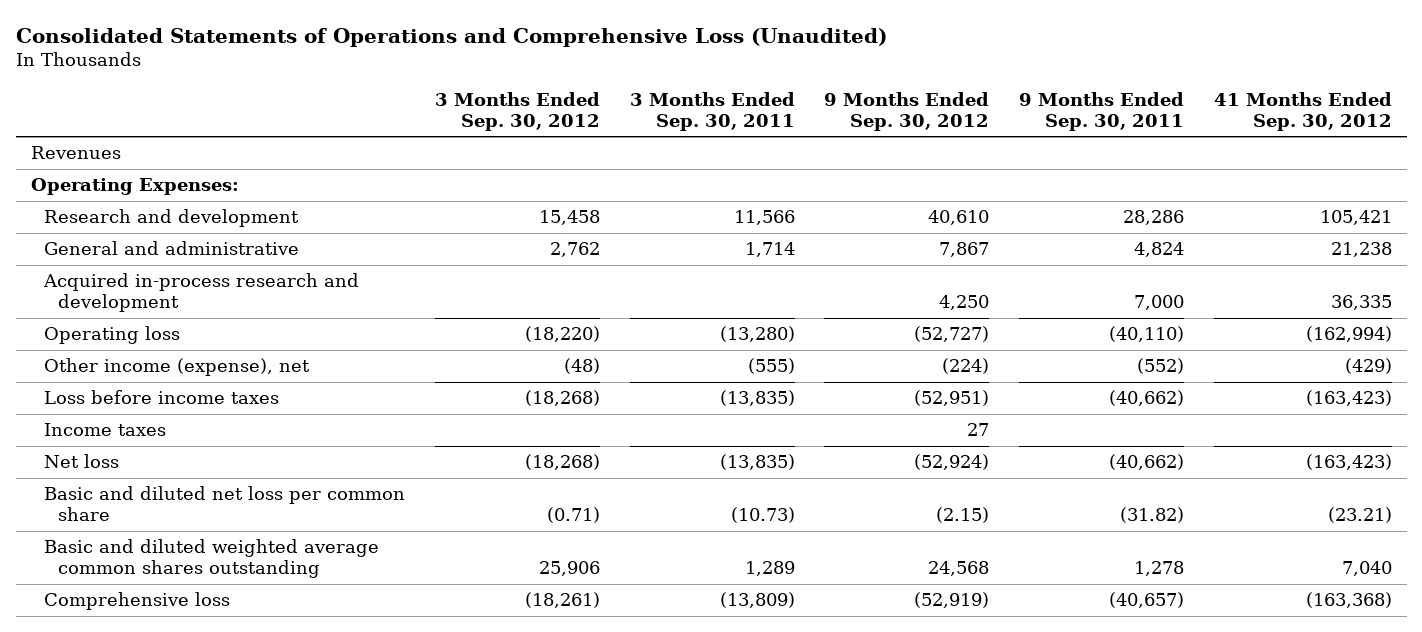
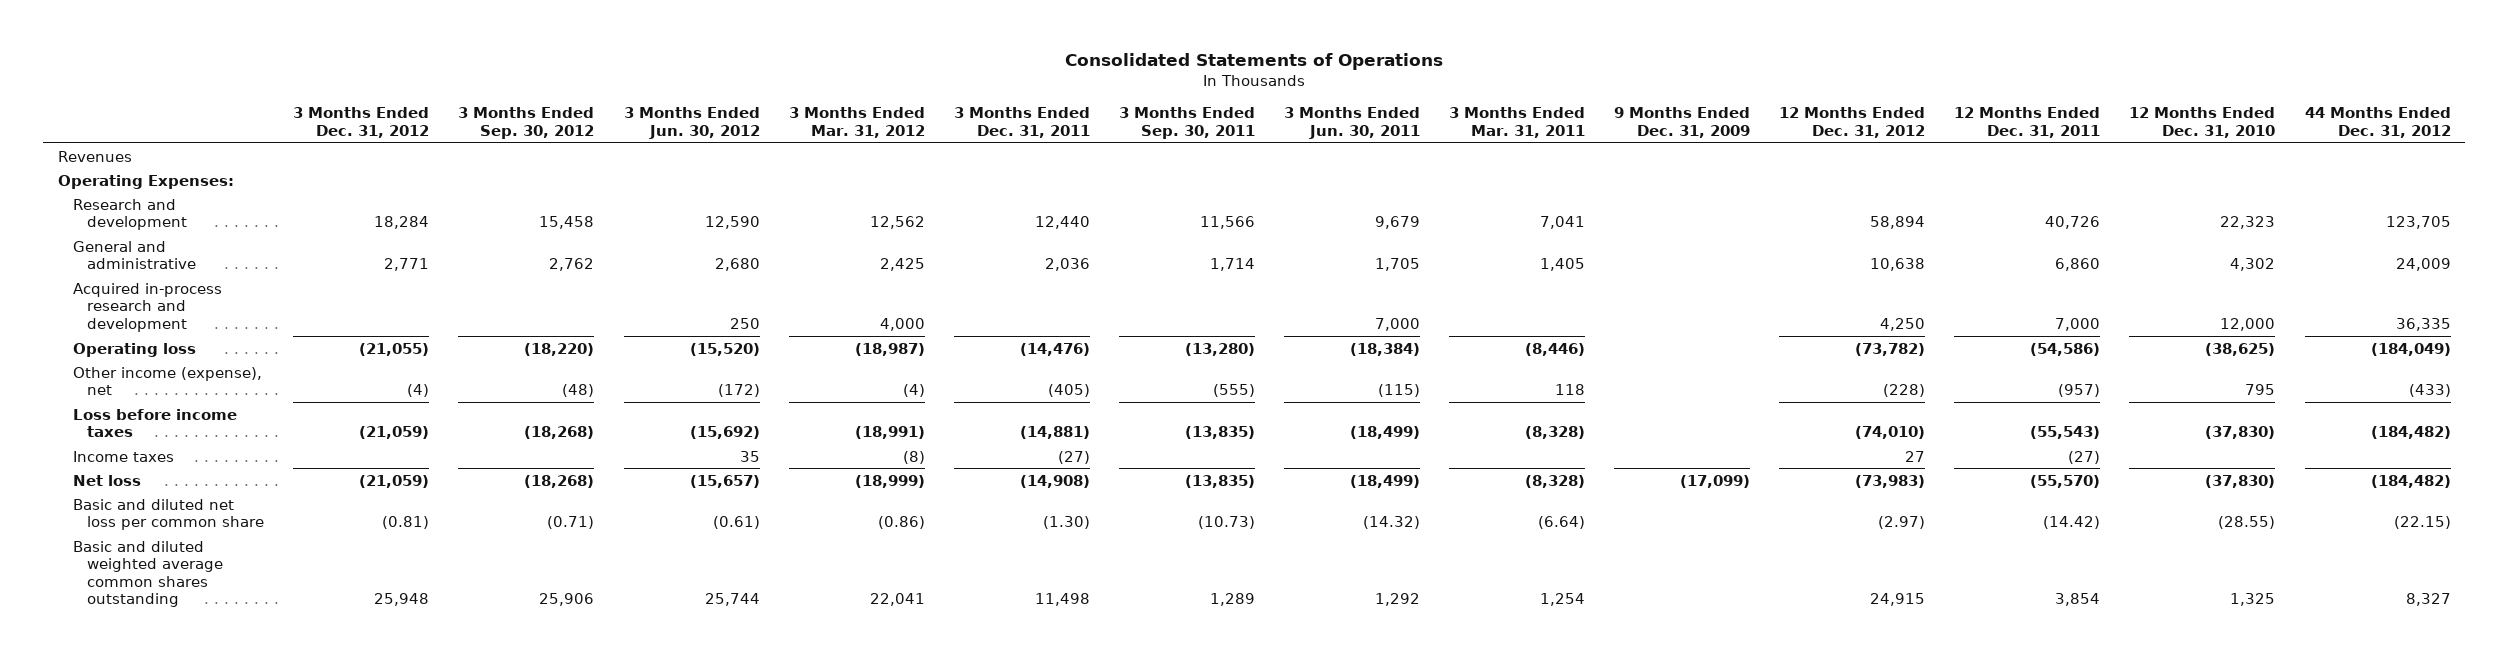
[15,27,887,47] Consolidated Statements of Operations and Comprehensive Loss (Unaudited) -> [1065,53,1444,71] Consolidated Statements of Operations
[824,91,990,131] 9 Months Ended Sep. 30, 2012 -> none
[1018,91,1184,131] 9 Months Ended Sep. 30, 2011 -> none
[1213,91,1392,131] 41 Months Ended Sep. 30, 2012 -> none
none -> [293,107,430,139] 3 Months Ended Dec. 31, 2012
none -> [623,107,760,140] 3 Months Ended Jun. 30, 2012
none -> [788,107,925,139] 3 Months Ended Mar. 31, 2012
none -> [953,107,1090,139] 3 Months Ended Dec. 31, 2011
none -> [1283,107,1420,140] 3 Months Ended Jun. 30, 2011
none -> [1449,107,1586,139] 3 Months Ended Mar. 31, 2011
none -> [1614,107,1751,139] 9 Months Ended Dec. 31, 2009
none -> [1779,107,1926,139] 12 Months Ended Dec. 31, 2012
none -> [1954,107,2101,139] 12 Months Ended Dec. 31, 2011
none -> [2129,107,2276,139] 12 Months Ended Dec. 31, 2010
none -> [2304,107,2451,139] 44 Months Ended Dec. 31, 2012
[44,592,231,611] Comprehensive loss -> none

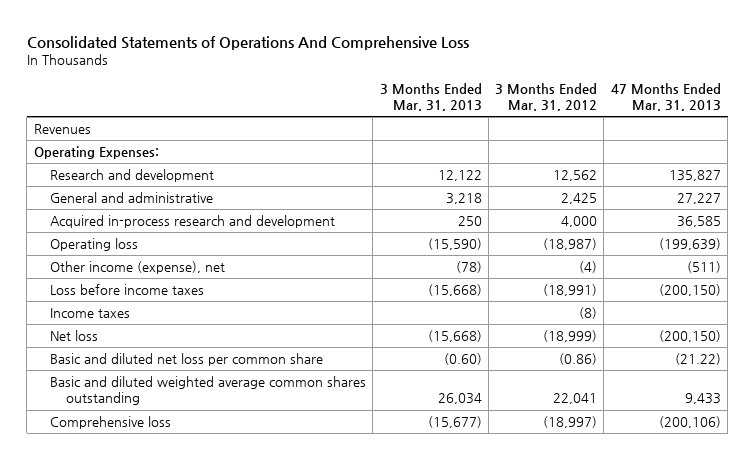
[1065,53,1444,71] Consolidated Statements of Operations -> [26,35,469,50] Consolidated Statements of Operations And Comprehensive Loss
[293,107,430,139] 3 Months Ended Dec. 31, 2012 -> none
[458,107,595,140] 3 Months Ended Sep. 30, 2012 -> none
[623,107,760,140] 3 Months Ended Jun. 30, 2012 -> none
[953,107,1090,139] 3 Months Ended Dec. 31, 2011 -> none
[1118,107,1255,140] 3 Months Ended Sep. 30, 2011 -> none
[1283,107,1420,140] 3 Months Ended Jun. 30, 2011 -> none
[1449,107,1586,139] 3 Months Ended Mar. 31, 2011 -> none
[1614,107,1751,139] 9 Months Ended Dec. 31, 2009 -> none
[1779,107,1926,139] 12 Months Ended Dec. 31, 2012 -> none
[1954,107,2101,139] 12 Months Ended Dec. 31, 2011 -> none
[2129,107,2276,139] 12 Months Ended Dec. 31, 2010 -> none
[2304,107,2451,139] 44 Months Ended Dec. 31, 2012 -> none
none -> [379,82,482,111] 3 Months Ended Mar. 31, 2013
none -> [610,82,721,111] 47 Months Ended Mar. 31, 2013
none -> [49,416,171,430] Comprehensive loss

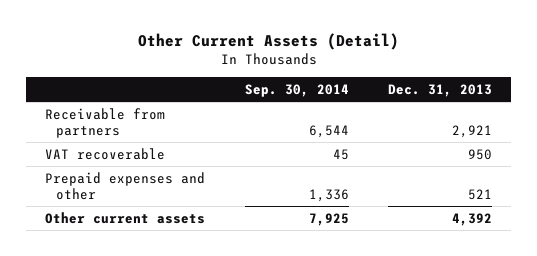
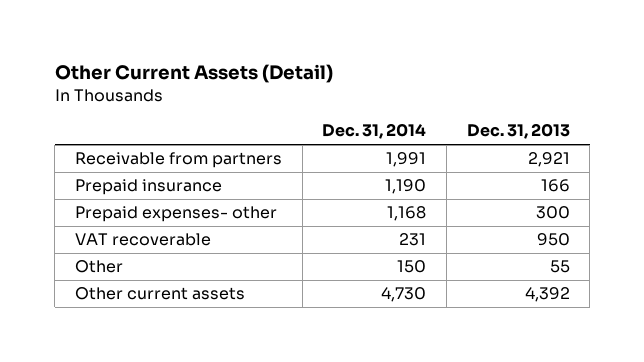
[244,83,349,97] Sep. 30, 2014 -> none
none -> [322,123,427,140] Dec. 31, 2014
none -> [74,179,222,196] Prepaid insurance
none -> [74,206,277,223] Prepaid expenses- other
[45,171,206,200] Prepaid expenses and other -> none
none -> [74,260,123,274] Other

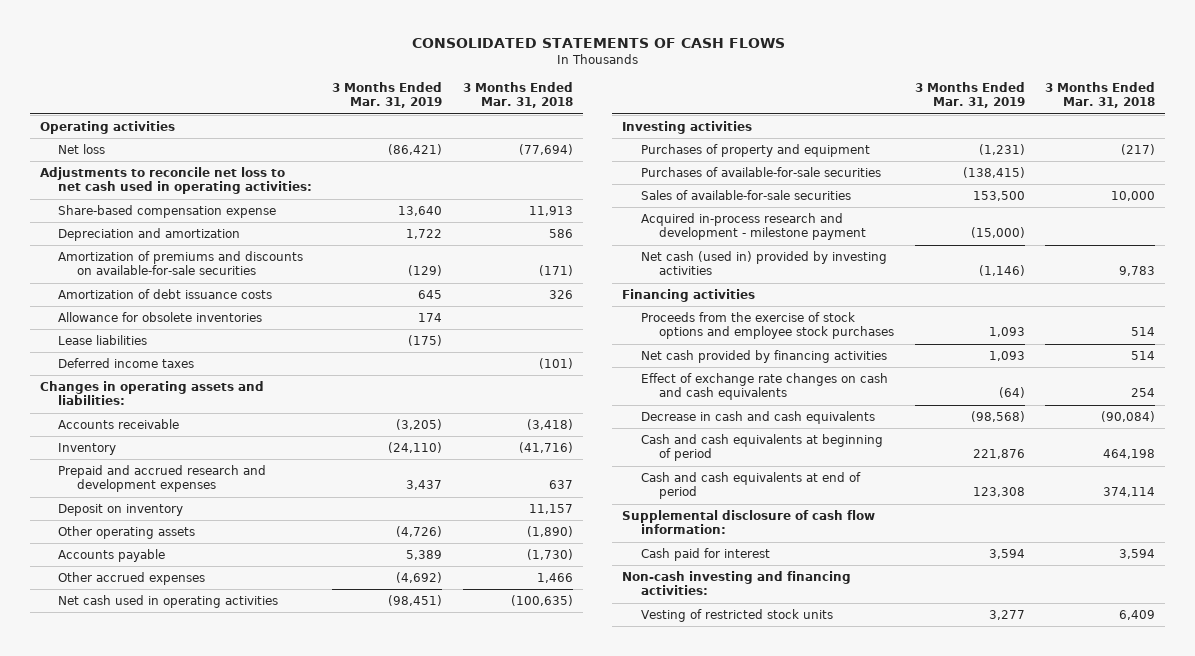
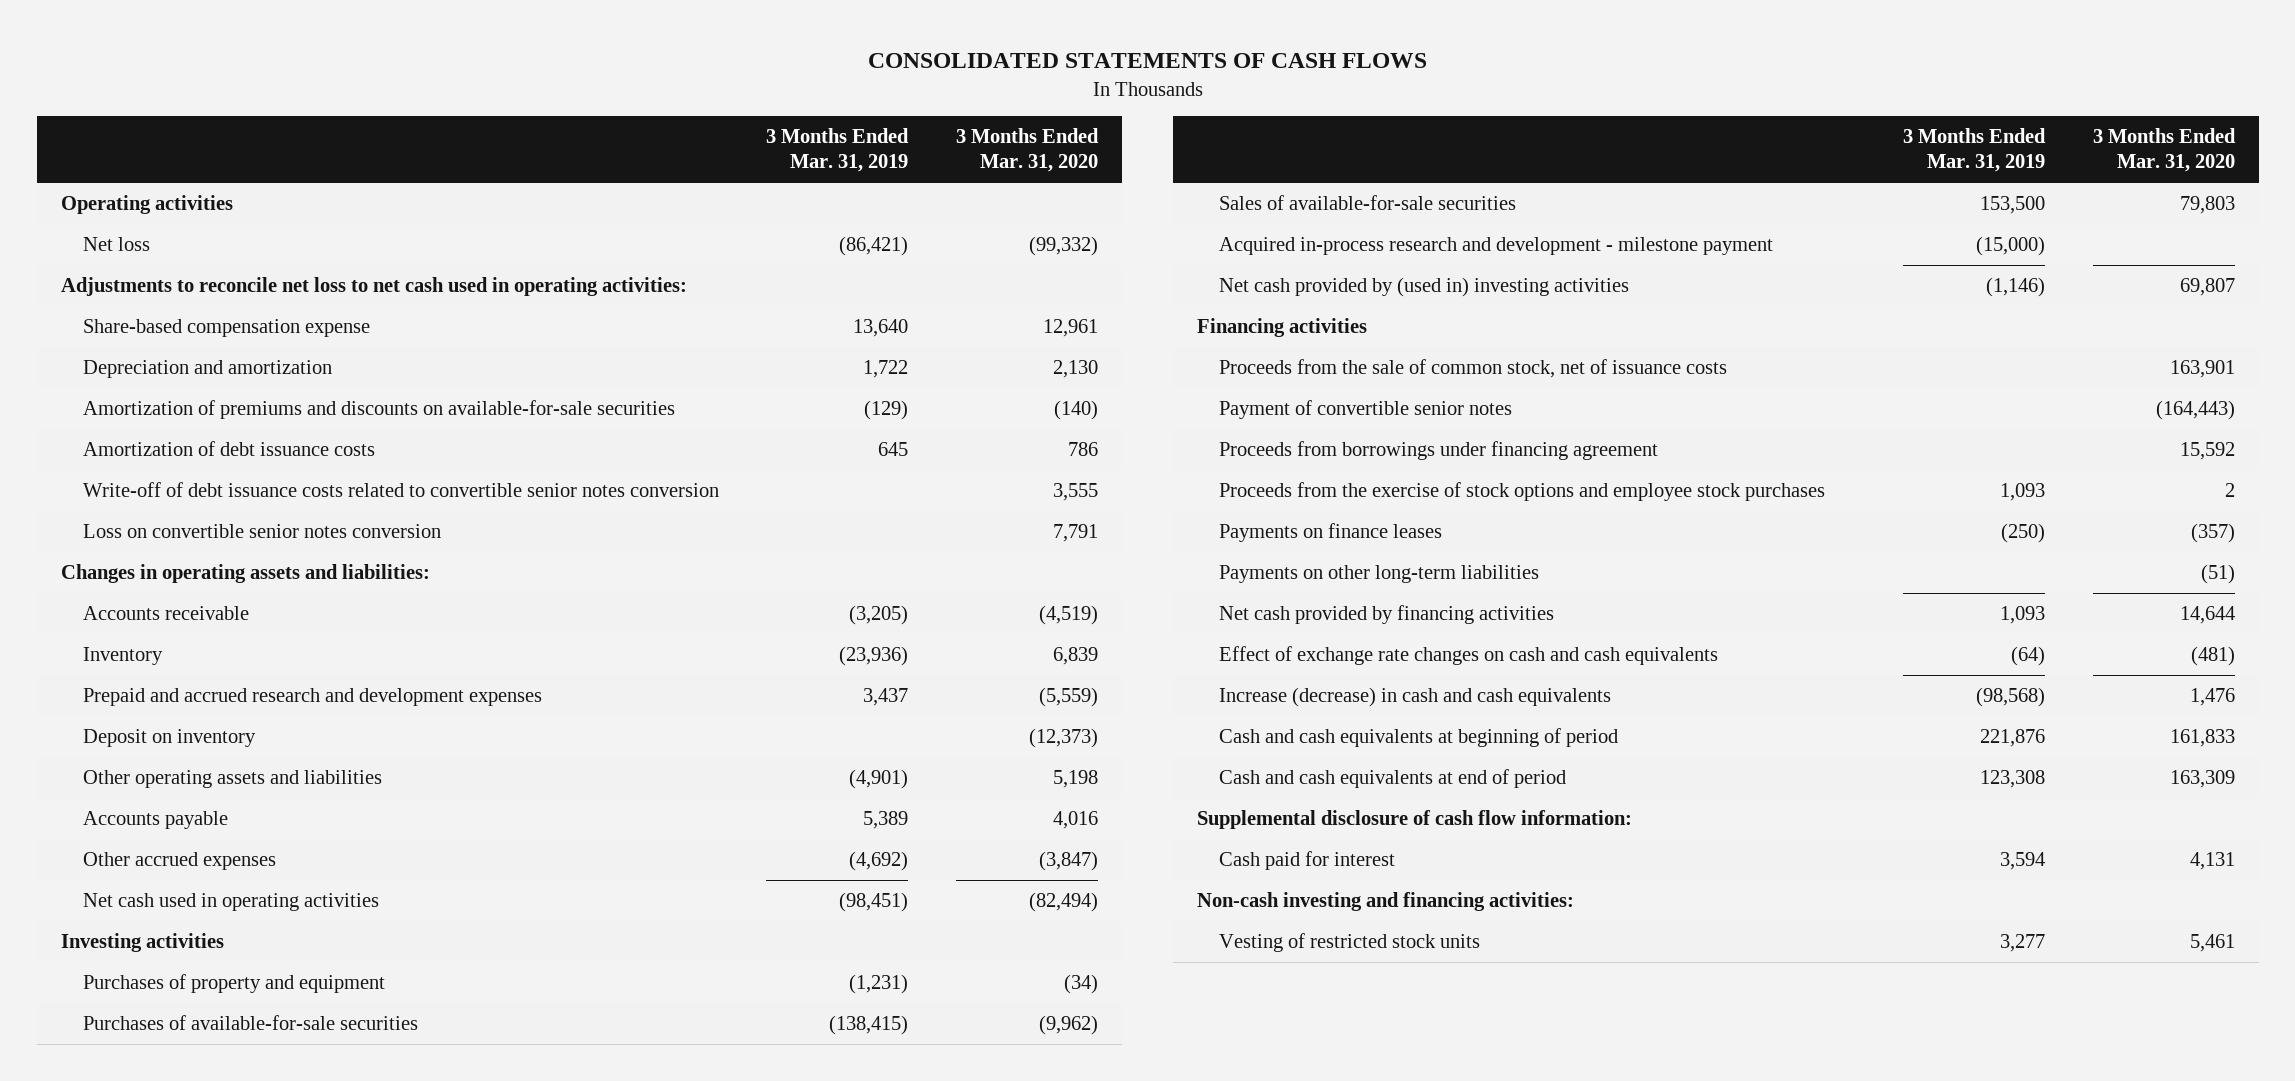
[462,81,573,109] 3 Months Ended Mar. 31, 2018 -> none
none -> [956,128,1100,173] 3 Months Ended Mar. 31, 2020
[58,311,263,322] Allowance for obsolete inventories -> none
[58,334,148,345] Lease liabilities -> none
[58,357,195,368] Deferred income taxes -> none
none -> [82,482,719,498] Write-off of debt issuance costs related to convertible senior notes conversion
none -> [82,524,441,539] Loss on convertible senior notes conversion
[388,441,443,453] (24,110) -> [839,646,909,667] (23,936)
[58,525,196,539] Other operating assets -> [82,770,382,789] Other operating assets and liabilities
[396,525,443,537] (4,726) -> [849,769,909,790] (4,901)
[640,250,887,276] Net cash (used in) provided by investing activities -> [1219,277,1630,298] Net cash provided by (used in) investing activities
none -> [1219,359,1728,379] Proceeds from the sale of common stock, net of issuance costs
none -> [1219,400,1513,420] Payment of convertible senior notes
none -> [1219,441,1659,461] Proceeds from borrowings under financing agreement
none -> [1219,523,1443,543] Payments on finance leases
none -> [1219,565,1540,584] Payments on other long-term liabilities
[640,410,875,424] Decrease in cash and cash equivalents -> [1219,687,1612,708] Increase (decrease) in cash and cash equivalents

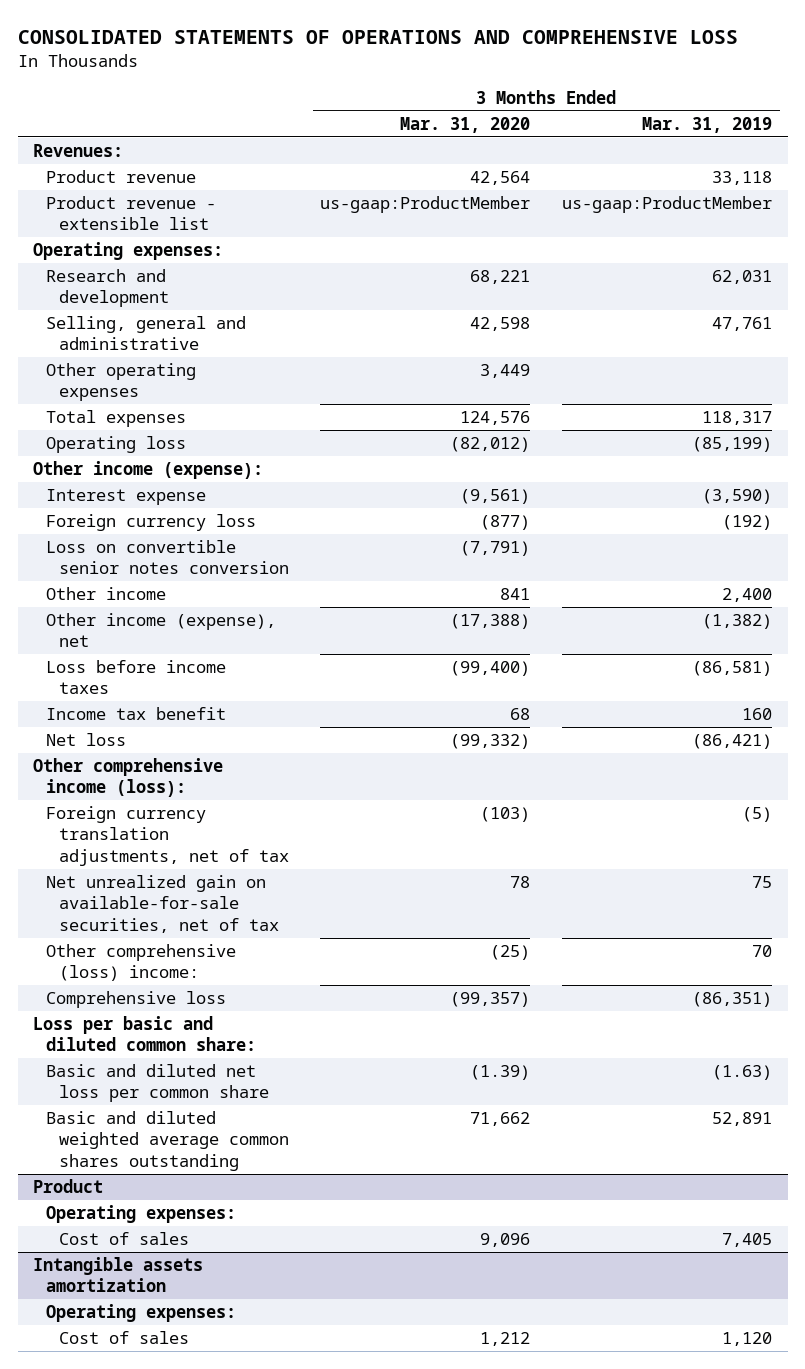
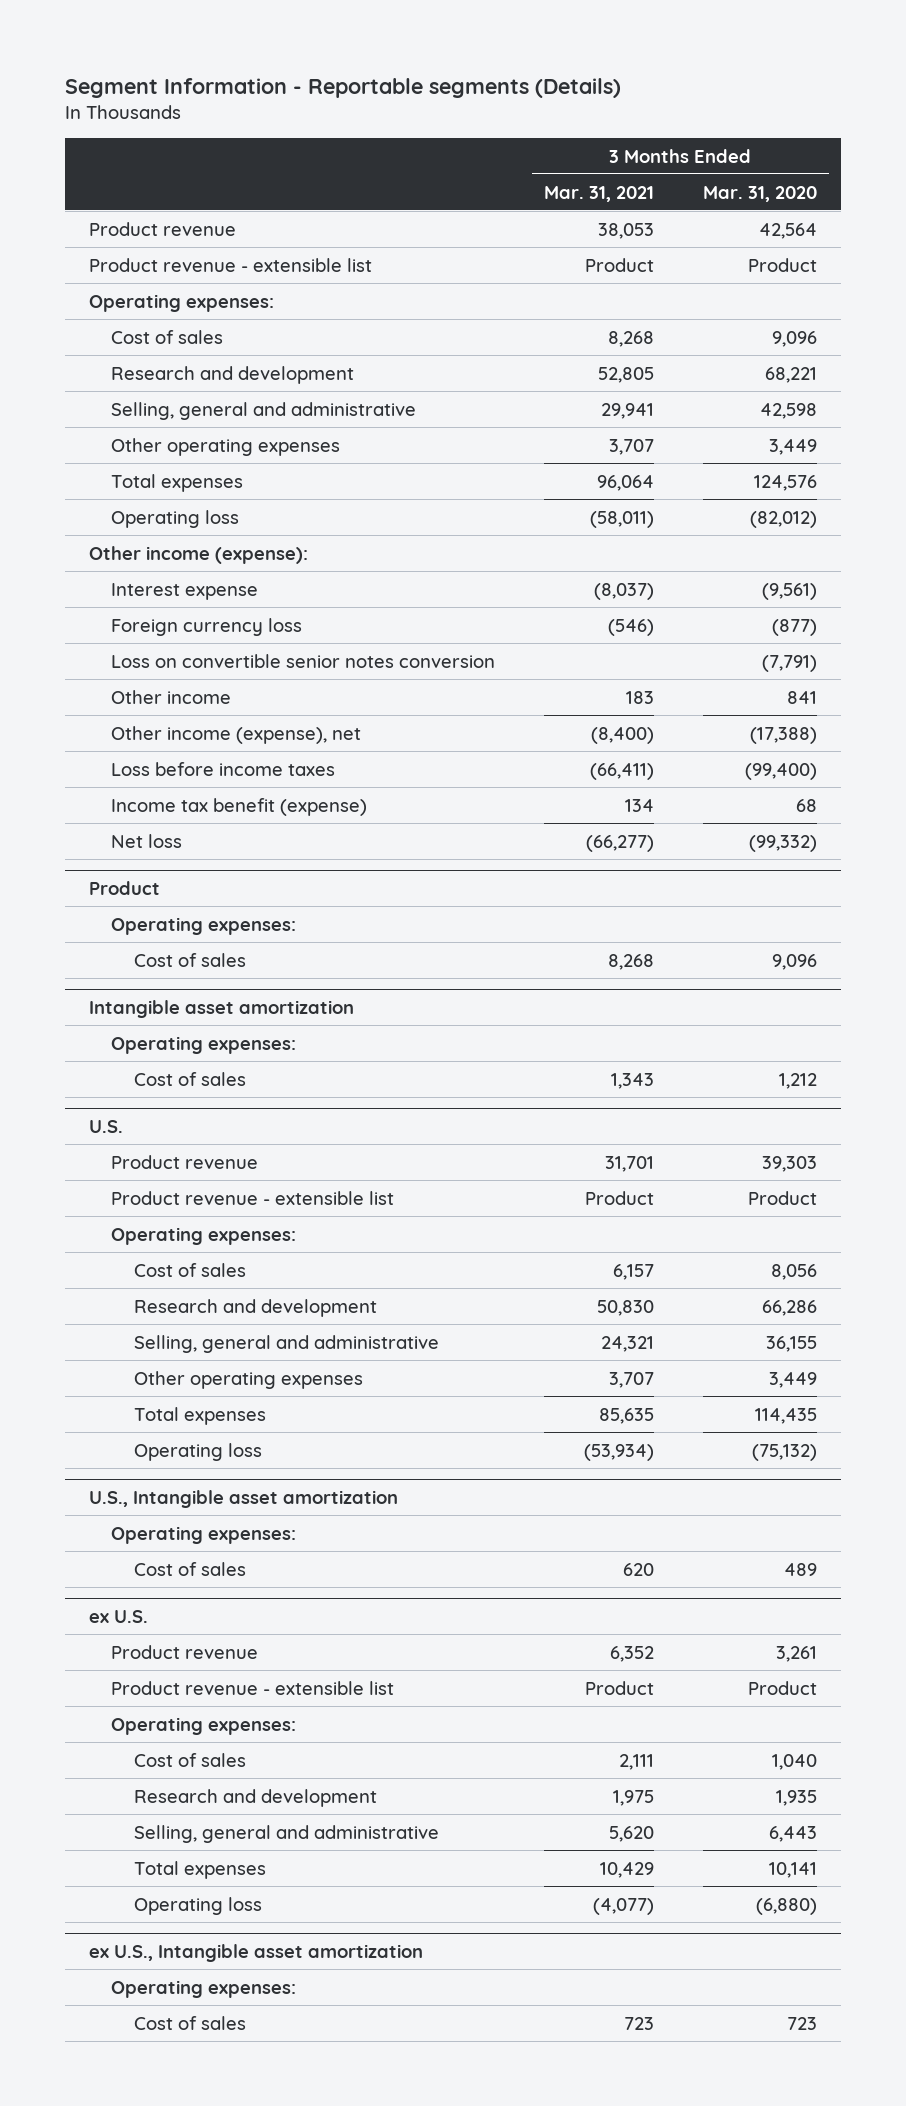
[17,30,738,45] CONSOLIDATED STATEMENTS OF OPERATIONS AND COMPREHENSIVE LOSS -> [64,77,621,98] Segment Information - Reportable segments (Details)
[641,116,772,133] Mar. 31, 2019 -> none
none -> [544,185,655,202] Mar. 31, 2021
[33,144,124,158] Revenues: -> none
[320,196,531,214] us-gaap:ProductMember -> [747,257,817,272] Product
none -> [111,329,224,344] Cost of sales
[46,707,227,721] Income tax benefit -> [111,797,368,816] Income tax benefit (expense)
[33,758,224,798] Other comprehensive income (loss): -> none
[46,806,290,866] Foreign currency translation adjustments, net of tax -> none
[46,875,280,933] Net unrealized gain on available-for-sale securities, net of tax -> none
[46,944,237,982] Other comprehensive (loss) income: -> none
[46,991,227,1009] Comprehensive loss -> none
[33,1016,257,1052] Loss per basic and diluted common share: -> none
[46,1064,270,1103] Basic and diluted net loss per common share -> none
[46,1111,290,1171] Basic and diluted weighted average common shares outstanding -> none
[33,1257,204,1293] Intangible assets amortization -> [89,999,355,1018] Intangible asset amortization
none -> [89,1119,124,1133] U.S.
none -> [111,1154,259,1169] Product revenue
none -> [111,1190,395,1205] Product revenue - extensible list
none -> [111,1226,297,1245] Operating expenses:
none -> [133,1262,246,1277] Cost of sales
none -> [133,1298,377,1317] Research and development
none -> [133,1334,439,1353] Selling, general and administrative
none -> [133,1370,363,1389] Other operating expenses
none -> [133,1406,266,1425] Total expenses
none -> [133,1442,262,1461] Operating loss
none -> [89,1489,399,1508] U.S., Intangible asset amortization
none -> [111,1525,297,1544] Operating expenses:
none -> [133,1561,246,1576] Cost of sales
none -> [89,1609,149,1623] ex U.S.
none -> [111,1644,259,1659] Product revenue
none -> [111,1680,395,1695] Product revenue - extensible list
none -> [111,1716,297,1735] Operating expenses:
none -> [133,1752,246,1767] Cost of sales
none -> [133,1788,377,1807] Research and development
none -> [133,1824,439,1843] Selling, general and administrative
none -> [133,1860,266,1879] Total expenses
none -> [133,1896,262,1915] Operating loss
none -> [89,1943,424,1962] ex U.S., Intangible asset amortization
none -> [111,1979,297,1998] Operating expenses:
none -> [133,2015,246,2030] Cost of sales

